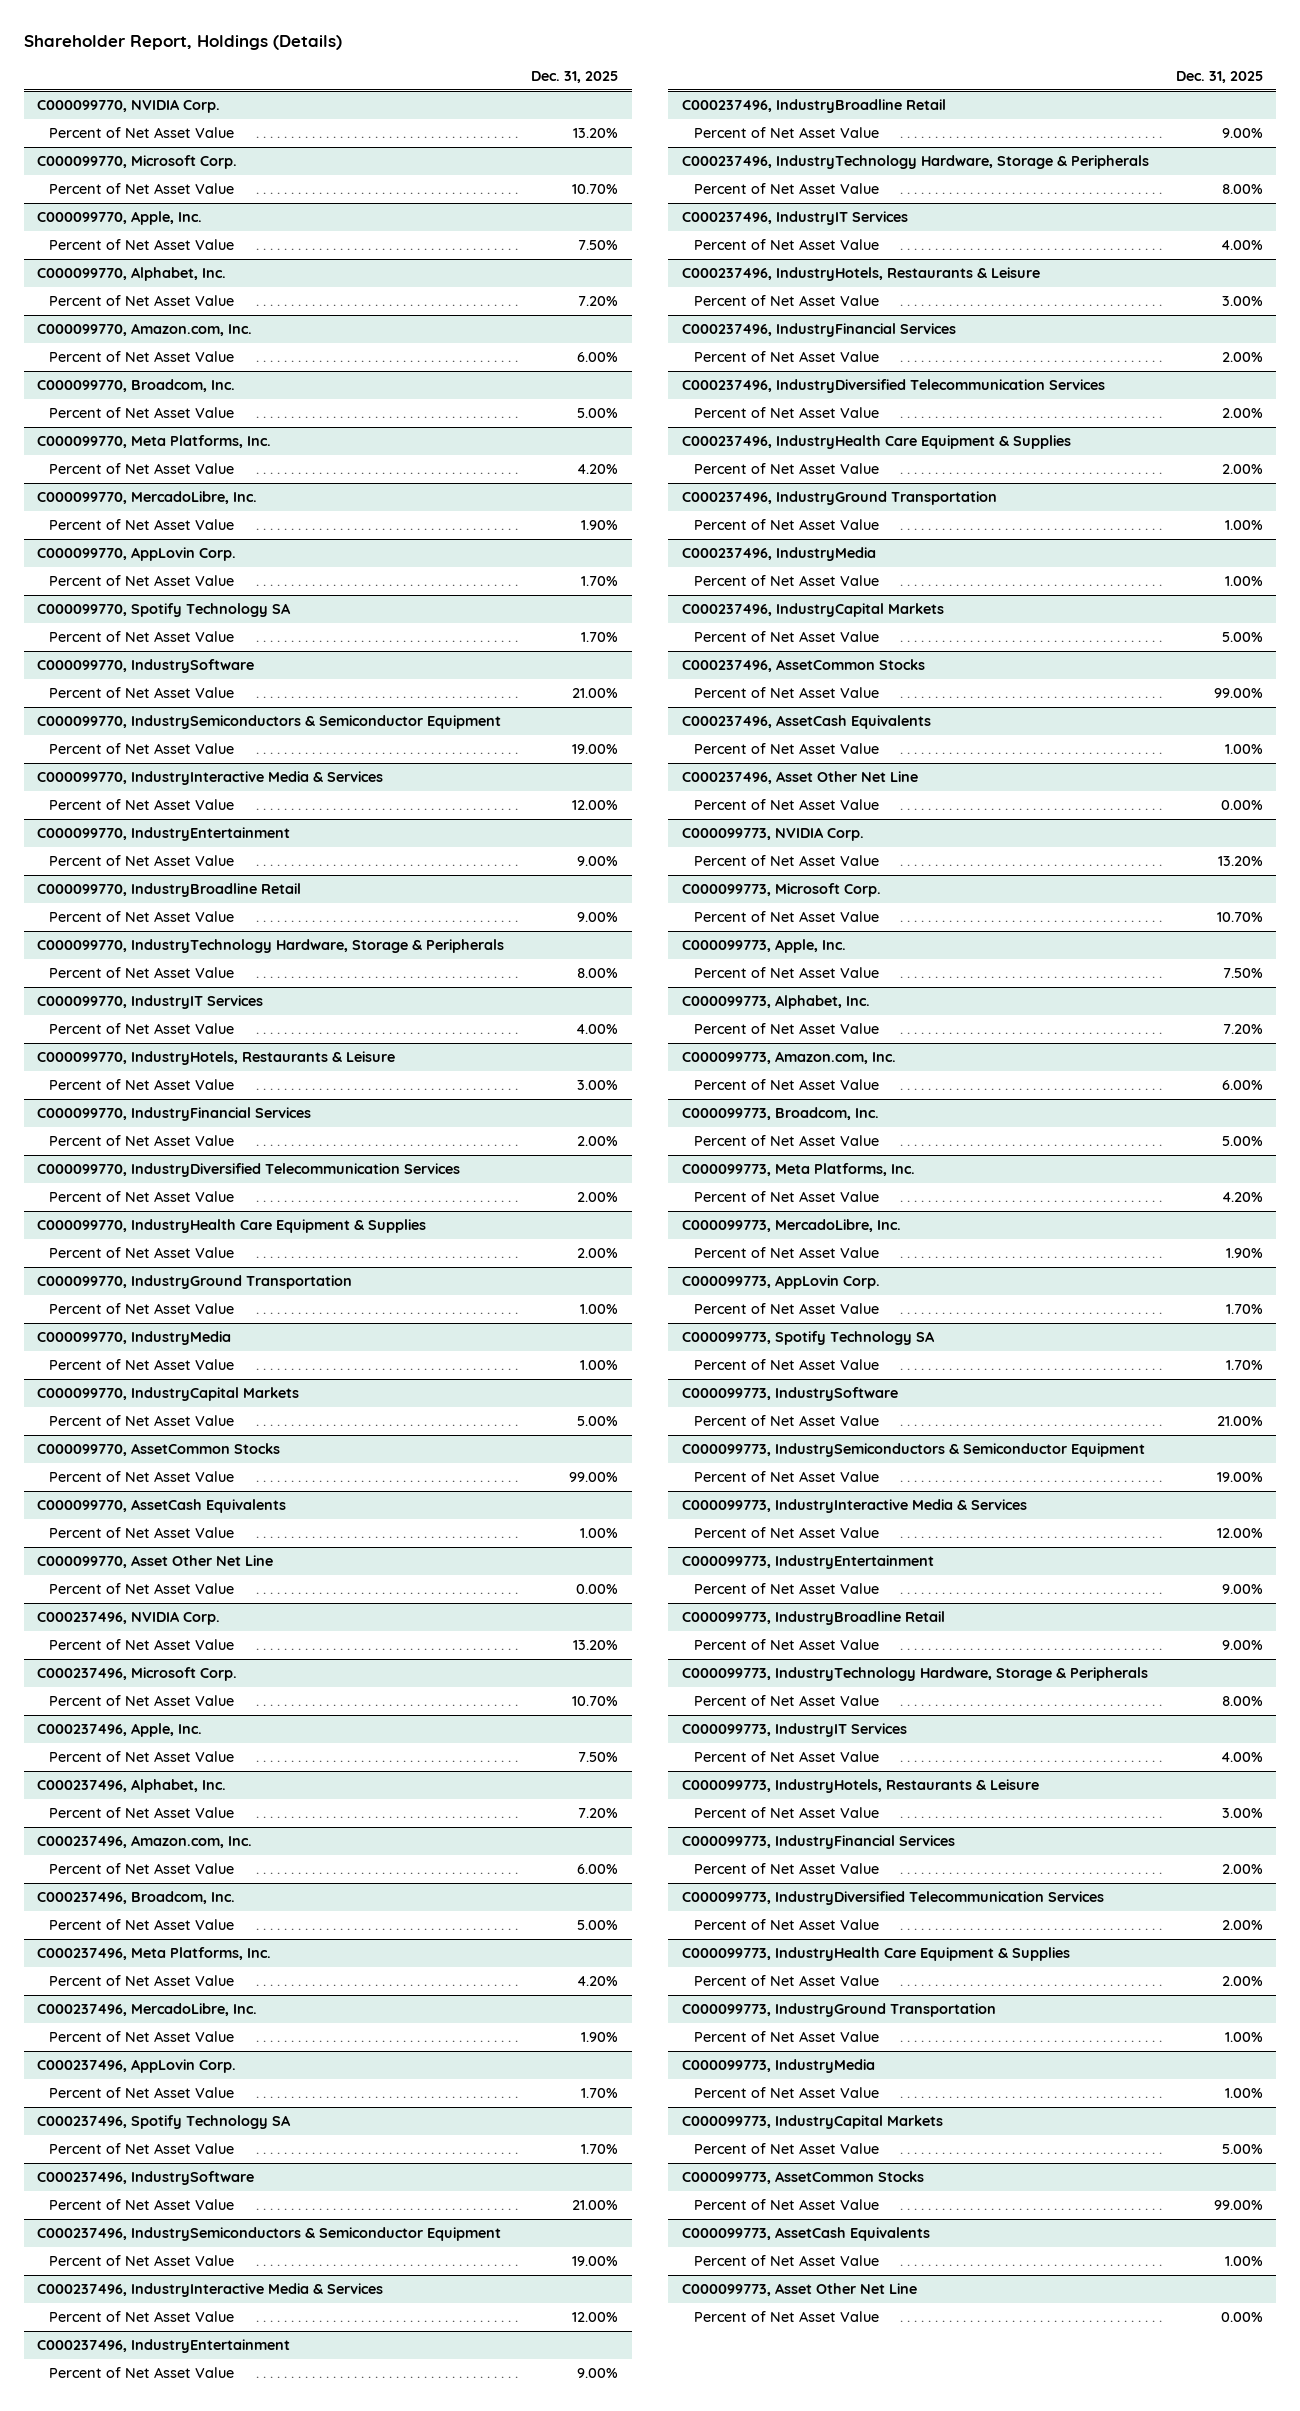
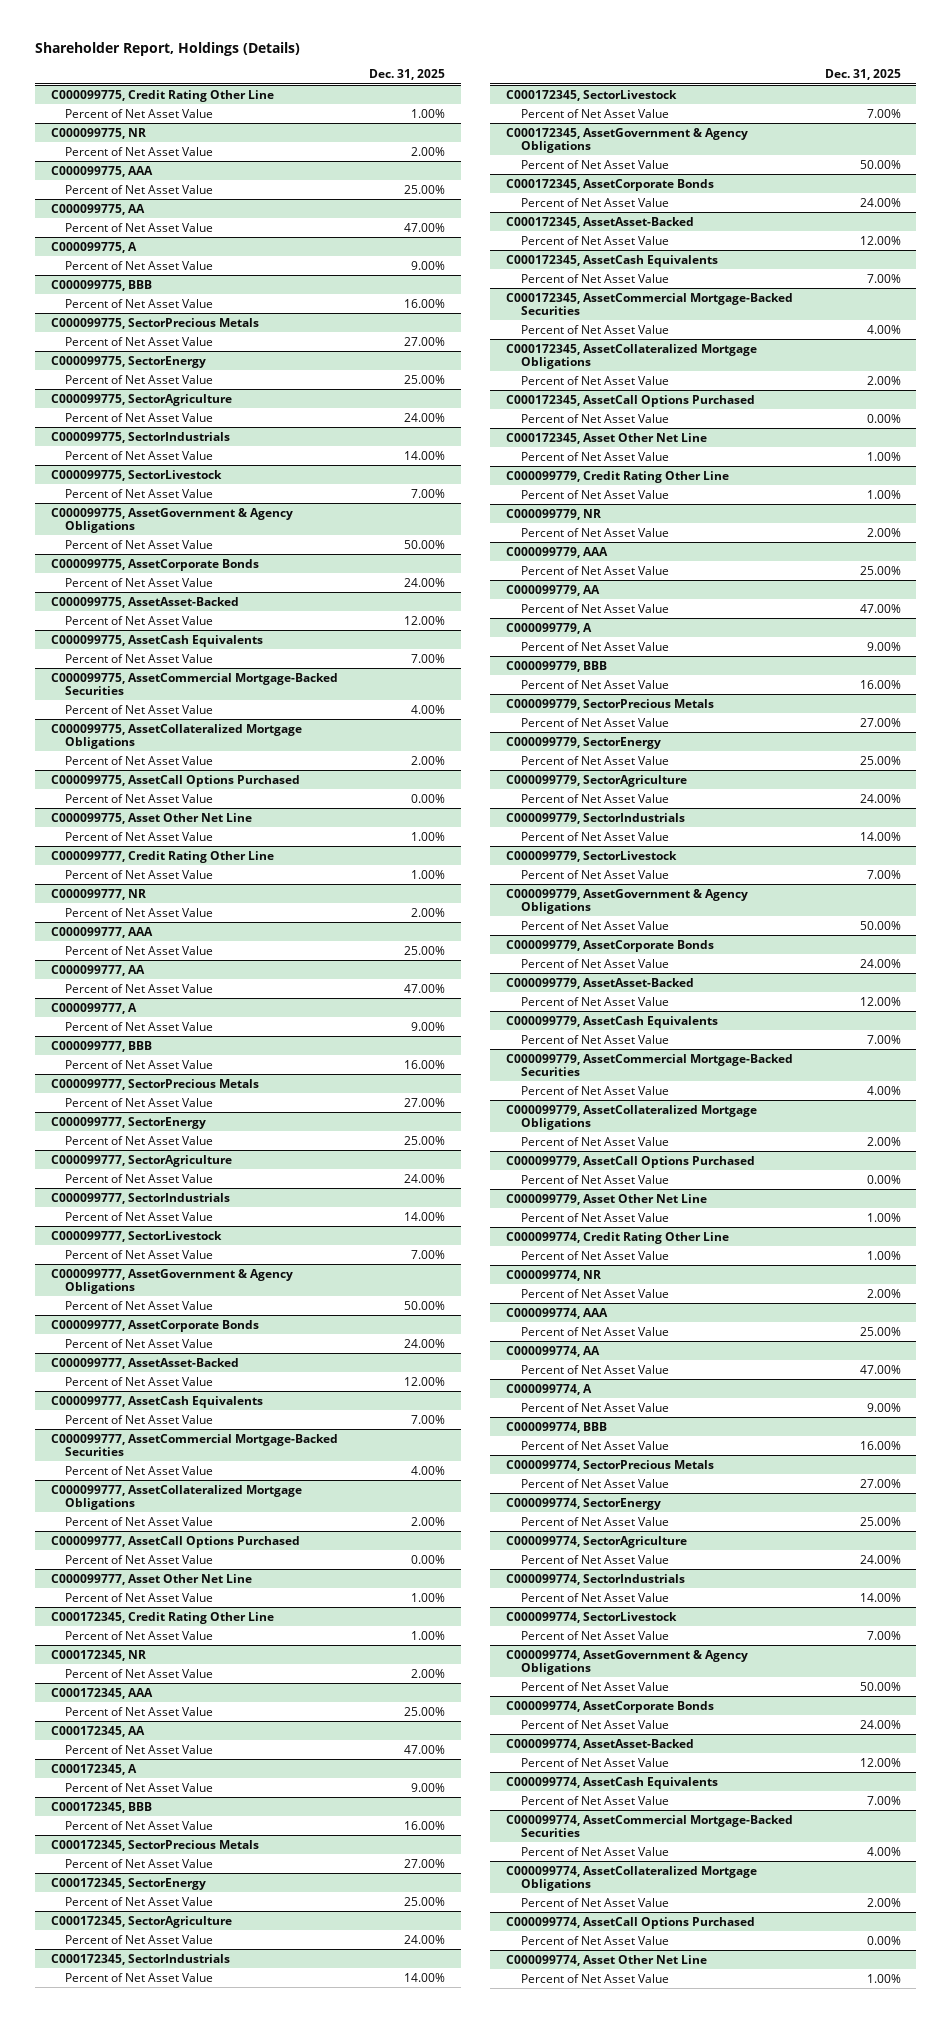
[37,99,221,114] C000099770, NVIDIA Corp. -> none
[37,155,238,170] C000099770, Microsoft Corp. -> none
[37,211,203,226] C000099770, Apple, Inc. -> none
[37,267,227,282] C000099770, Alphabet, Inc. -> none
[37,323,253,337] C000099770, Amazon.com, Inc. -> none
[49,351,235,363] Percent of Net Asset Value -> none
[37,379,236,393] C000099770, Broadcom, Inc. -> none
[49,407,235,419] Percent of Net Asset Value -> none
[37,435,272,449] C000099770, Meta Platforms, Inc. -> none
[49,463,235,475] Percent of Net Asset Value -> none
[37,491,258,505] C000099770, MercadoLibre, Inc. -> none
[49,519,235,531] Percent of Net Asset Value -> none
[37,547,237,562] C000099770, AppLovin Corp. -> none
[49,575,235,587] Percent of Net Asset Value -> none
[37,603,292,618] C000099770, Spotify Technology SA -> none
[49,631,235,643] Percent of Net Asset Value -> none
[37,659,255,674] C000099770, IndustrySoftware -> none
[49,687,235,699] Percent of Net Asset Value -> none
[37,715,502,730] C000099770, IndustrySemiconductors & Semiconductor Equipment -> none
[49,743,235,755] Percent of Net Asset Value -> none
[37,771,384,786] C000099770, IndustryInteractive Media & Services -> none
[49,799,235,811] Percent of Net Asset Value -> none
[37,827,291,842] C000099770, IndustryEntertainment -> none
[49,855,235,867] Percent of Net Asset Value -> none
[37,883,302,898] C000099770, IndustryBroadline Retail -> none
none -> [50,89,274,102] C000099775, Credit Rating Other Line
[573,128,619,139] 13.20% -> [411,108,446,118] 1.00%
none -> [50,127,146,139] C000099775, NR
[572,184,619,195] 10.70% -> [411,146,446,156] 2.00%
none -> [50,165,153,177] C000099775, AAA
[578,240,619,251] 7.50% -> [404,184,446,194] 25.00%
none -> [50,203,145,215] C000099775, AA
[578,296,619,307] 7.20% -> [404,222,446,232] 47.00%
none -> [50,241,137,253] C000099775, A
[37,939,505,954] C000099770, IndustryTechnology Hardware, Storage & Peripherals -> none
[37,995,264,1010] C000099770, IndustryIT Services -> none
none -> [50,279,152,291] C000099775, BBB
[577,968,619,979] 8.00% -> [404,298,446,308] 16.00%
none -> [50,317,259,329] C000099775, SectorPrecious Metals
none -> [65,336,214,346] Percent of Net Asset Value
none -> [50,355,206,368] C000099775, SectorEnergy
none -> [65,374,214,384] Percent of Net Asset Value
none -> [50,393,232,406] C000099775, SectorAgriculture
none -> [65,412,214,422] Percent of Net Asset Value
none -> [50,431,230,443] C000099775, SectorIndustrials
none -> [65,450,214,460] Percent of Net Asset Value
none -> [50,469,222,481] C000099775, SectorLivestock
none -> [65,488,214,498] Percent of Net Asset Value
none -> [50,507,293,534] C000099775, AssetGovernment & Agency Obligations
none -> [65,539,214,549] Percent of Net Asset Value
none -> [50,558,259,571] C000099775, AssetCorporate Bonds
none -> [65,577,214,587] Percent of Net Asset Value
none -> [50,596,239,608] C000099775, AssetAsset-Backed
none -> [65,615,214,625] Percent of Net Asset Value
none -> [50,634,263,647] C000099775, AssetCash Equivalents
none -> [65,653,214,663] Percent of Net Asset Value
none -> [50,672,338,696] C000099775, AssetCommercial Mortgage-Backed Securities
[37,1051,396,1066] C000099770, IndustryHotels, Restaurants & Leisure -> none
[49,1079,235,1091] Percent of Net Asset Value -> none
[37,1107,312,1122] C000099770, IndustryFinancial Services -> none
[49,1135,235,1147] Percent of Net Asset Value -> none
[37,1163,461,1178] C000099770, IndustryDiversified Telecommunication Services -> none
[49,1191,235,1203] Percent of Net Asset Value -> none
[37,1219,427,1234] C000099770, IndustryHealth Care Equipment & Supplies -> none
none -> [50,723,302,750] C000099775, AssetCollateralized Mortgage Obligations
[37,1275,353,1290] C000099770, IndustryGround Transportation -> none
[37,1331,232,1346] C000099770, IndustryMedia -> none
none -> [50,774,300,787] C000099775, AssetCall Options Purchased
[580,1304,619,1315] 1.00% -> [411,793,446,803] 0.00%
none -> [50,812,252,824] C000099775, Asset Other Net Line
[37,1387,300,1402] C000099770, IndustryCapital Markets -> none
[49,1415,235,1427] Percent of Net Asset Value -> none
[37,1443,281,1457] C000099770, AssetCommon Stocks -> none
[49,1471,235,1483] Percent of Net Asset Value -> none
[37,1499,287,1514] C000099770, AssetCash Equivalents -> none
none -> [50,850,274,863] C000099777, Credit Rating Other Line
[37,1555,274,1569] C000099770, Asset Other Net Line -> none
[37,1611,221,1626] C000237496, NVIDIA Corp. -> none
[37,1667,238,1682] C000237496, Microsoft Corp. -> none
[37,1723,203,1738] C000237496, Apple, Inc. -> none
[49,1751,235,1763] Percent of Net Asset Value -> none
[37,1779,227,1794] C000237496, Alphabet, Inc. -> none
[49,1807,235,1819] Percent of Net Asset Value -> none
[37,1835,253,1849] C000237496, Amazon.com, Inc. -> none
[49,1863,235,1875] Percent of Net Asset Value -> none
[37,1891,236,1905] C000237496, Broadcom, Inc. -> none
[49,1919,235,1931] Percent of Net Asset Value -> none
[37,1947,272,1961] C000237496, Meta Platforms, Inc. -> none
[49,1975,235,1987] Percent of Net Asset Value -> none
[37,2003,258,2017] C000237496, MercadoLibre, Inc. -> none
[49,2031,235,2043] Percent of Net Asset Value -> none
[37,2059,237,2074] C000237496, AppLovin Corp. -> none
[49,2087,235,2099] Percent of Net Asset Value -> none
[37,2115,292,2130] C000237496, Spotify Technology SA -> none
[49,2143,235,2155] Percent of Net Asset Value -> none
[37,2171,255,2186] C000237496, IndustrySoftware -> none
[49,2199,235,2211] Percent of Net Asset Value -> none
[37,2227,502,2242] C000237496, IndustrySemiconductors & Semiconductor Equipment -> none
[49,2255,235,2267] Percent of Net Asset Value -> none
[37,2283,384,2298] C000237496, IndustryInteractive Media & Services -> none
[49,2311,235,2323] Percent of Net Asset Value -> none
[37,2339,291,2354] C000237496, IndustryEntertainment -> none
[49,2367,235,2379] Percent of Net Asset Value -> none
[681,99,946,114] C000237496, IndustryBroadline Retail -> none
none -> [50,888,146,900] C000099777, NR
[576,1584,619,1595] 0.00% -> [411,907,446,917] 2.00%
none -> [50,926,153,938] C000099777, AAA
[573,1640,619,1651] 13.20% -> [404,945,446,955] 25.00%
none -> [50,964,145,976] C000099777, AA
[572,1696,619,1707] 10.70% -> [404,983,446,993] 47.00%
none -> [50,1002,137,1014] C000099777, A
[681,155,1149,170] C000237496, IndustryTechnology Hardware, Storage & Peripherals -> none
[681,211,908,226] C000237496, IndustryIT Services -> none
none -> [50,1040,152,1052] C000099777, BBB
[1221,184,1263,195] 8.00% -> [404,1059,446,1069] 16.00%
none -> [50,1078,259,1090] C000099777, SectorPrecious Metals
none -> [65,1097,214,1107] Percent of Net Asset Value
none -> [50,1116,206,1129] C000099777, SectorEnergy
none -> [65,1135,214,1145] Percent of Net Asset Value
none -> [50,1154,232,1167] C000099777, SectorAgriculture
none -> [65,1173,214,1183] Percent of Net Asset Value
none -> [50,1192,230,1204] C000099777, SectorIndustrials
none -> [65,1211,214,1221] Percent of Net Asset Value
none -> [50,1230,222,1242] C000099777, SectorLivestock
none -> [65,1249,214,1259] Percent of Net Asset Value
none -> [50,1268,293,1295] C000099777, AssetGovernment & Agency Obligations
none -> [65,1300,214,1310] Percent of Net Asset Value
none -> [50,1319,259,1332] C000099777, AssetCorporate Bonds
none -> [65,1338,214,1348] Percent of Net Asset Value
none -> [50,1357,239,1369] C000099777, AssetAsset-Backed
none -> [65,1376,214,1386] Percent of Net Asset Value
none -> [50,1395,263,1408] C000099777, AssetCash Equivalents
none -> [65,1414,214,1424] Percent of Net Asset Value
none -> [50,1433,338,1457] C000099777, AssetCommercial Mortgage-Backed Securities
[681,267,1040,282] C000237496, IndustryHotels, Restaurants & Leisure -> none
[693,295,879,307] Percent of Net Asset Value -> none
[681,323,956,338] C000237496, IndustryFinancial Services -> none
[693,351,879,363] Percent of Net Asset Value -> none
[681,379,1105,394] C000237496, IndustryDiversified Telecommunication Services -> none
[693,407,879,419] Percent of Net Asset Value -> none
[681,435,1071,450] C000237496, IndustryHealth Care Equipment & Supplies -> none
none -> [50,1484,302,1511] C000099777, AssetCollateralized Mortgage Obligations
[681,491,997,506] C000237496, IndustryGround Transportation -> none
[681,547,876,562] C000237496, IndustryMedia -> none
none -> [50,1535,300,1548] C000099777, AssetCall Options Purchased
[1224,520,1263,531] 1.00% -> [411,1554,446,1564] 0.00%
none -> [50,1573,252,1585] C000099777, Asset Other Net Line
[681,603,944,618] C000237496, IndustryCapital Markets -> none
[693,631,879,643] Percent of Net Asset Value -> none
[681,659,925,673] C000237496, AssetCommon Stocks -> none
[693,687,879,699] Percent of Net Asset Value -> none
[681,715,931,730] C000237496, AssetCash Equivalents -> none
none -> [50,1611,274,1624] C000172345, Credit Rating Other Line
[681,771,918,785] C000237496, Asset Other Net Line -> none
[681,827,864,842] C000099773, NVIDIA Corp. -> none
[681,883,881,898] C000099773, Microsoft Corp. -> none
[681,939,846,954] C000099773, Apple, Inc. -> none
[693,967,879,979] Percent of Net Asset Value -> none
[681,995,870,1010] C000099773, Alphabet, Inc. -> none
[693,1023,879,1035] Percent of Net Asset Value -> none
[681,1051,896,1065] C000099773, Amazon.com, Inc. -> none
[693,1079,879,1091] Percent of Net Asset Value -> none
[681,1107,879,1121] C000099773, Broadcom, Inc. -> none
[693,1135,879,1147] Percent of Net Asset Value -> none
[681,1163,915,1177] C000099773, Meta Platforms, Inc. -> none
[693,1191,879,1203] Percent of Net Asset Value -> none
[681,1219,901,1233] C000099773, MercadoLibre, Inc. -> none
[693,1247,879,1259] Percent of Net Asset Value -> none
[681,1275,880,1290] C000099773, AppLovin Corp. -> none
[693,1303,879,1315] Percent of Net Asset Value -> none
[681,1331,935,1346] C000099773, Spotify Technology SA -> none
[693,1359,879,1371] Percent of Net Asset Value -> none
[681,1387,898,1402] C000099773, IndustrySoftware -> none
[693,1415,879,1427] Percent of Net Asset Value -> none
[681,1443,1145,1458] C000099773, IndustrySemiconductors & Semiconductor Equipment -> none
[693,1471,879,1483] Percent of Net Asset Value -> none
[681,1499,1027,1514] C000099773, IndustryInteractive Media & Services -> none
[693,1527,879,1539] Percent of Net Asset Value -> none
[681,1555,934,1570] C000099773, IndustryEntertainment -> none
[693,1583,879,1595] Percent of Net Asset Value -> none
[681,1611,945,1626] C000099773, IndustryBroadline Retail -> none
none -> [50,1649,146,1661] C000172345, NR
[1220,800,1263,811] 0.00% -> [411,1668,446,1678] 2.00%
none -> [50,1687,153,1699] C000172345, AAA
[1217,856,1263,867] 13.20% -> [404,1706,446,1716] 25.00%
none -> [50,1725,145,1737] C000172345, AA
[1216,912,1263,923] 10.70% -> [404,1744,446,1754] 47.00%
none -> [50,1763,137,1775] C000172345, A
[681,1667,1148,1682] C000099773, IndustryTechnology Hardware, Storage & Peripherals -> none
[681,1723,907,1738] C000099773, IndustryIT Services -> none
none -> [50,1801,152,1813] C000172345, BBB
[1221,1696,1263,1707] 8.00% -> [404,1820,446,1830] 16.00%
none -> [50,1839,259,1851] C000172345, SectorPrecious Metals
none -> [65,1858,214,1868] Percent of Net Asset Value
none -> [50,1877,206,1890] C000172345, SectorEnergy
none -> [65,1896,214,1906] Percent of Net Asset Value
none -> [50,1915,232,1928] C000172345, SectorAgriculture
none -> [65,1934,214,1944] Percent of Net Asset Value
none -> [50,1953,230,1965] C000172345, SectorIndustrials
none -> [65,1972,214,1982] Percent of Net Asset Value
none -> [506,89,678,101] C000172345, SectorLivestock
none -> [520,108,669,118] Percent of Net Asset Value
none -> [506,127,749,154] C000172345, AssetGovernment & Agency Obligations
none -> [520,159,669,169] Percent of Net Asset Value
none -> [506,178,715,191] C000172345, AssetCorporate Bonds
none -> [520,197,669,207] Percent of Net Asset Value
none -> [506,216,695,228] C000172345, AssetAsset-Backed
none -> [520,235,669,245] Percent of Net Asset Value
none -> [506,254,719,267] C000172345, AssetCash Equivalents
none -> [520,273,669,283] Percent of Net Asset Value
none -> [506,292,794,316] C000172345, AssetCommercial Mortgage-Backed Securities
[681,1779,1039,1794] C000099773, IndustryHotels, Restaurants & Leisure -> none
[693,1807,879,1819] Percent of Net Asset Value -> none
[681,1835,955,1850] C000099773, IndustryFinancial Services -> none
none -> [506,343,758,370] C000172345, AssetCollateralized Mortgage Obligations
[681,1891,1104,1906] C000099773, IndustryDiversified Telecommunication Services -> none
none -> [506,394,756,407] C000172345, AssetCall Options Purchased
none -> [520,413,669,423] Percent of Net Asset Value
none -> [506,432,708,444] C000172345, Asset Other Net Line
none -> [520,451,669,461] Percent of Net Asset Value
none -> [506,470,730,483] C000099779, Credit Rating Other Line
none -> [520,489,669,499] Percent of Net Asset Value
none -> [506,508,602,520] C000099779, NR
[681,1947,1070,1962] C000099773, IndustryHealth Care Equipment & Supplies -> none
none -> [506,546,609,558] C000099779, AAA
none -> [520,565,669,575] Percent of Net Asset Value
none -> [506,584,601,596] C000099779, AA
none -> [520,603,669,613] Percent of Net Asset Value
none -> [506,622,593,634] C000099779, A
none -> [520,641,669,651] Percent of Net Asset Value
none -> [506,660,608,672] C000099779, BBB
none -> [520,679,669,689] Percent of Net Asset Value
none -> [506,698,715,710] C000099779, SectorPrecious Metals
none -> [520,717,669,727] Percent of Net Asset Value
none -> [506,736,662,749] C000099779, SectorEnergy
none -> [520,755,669,765] Percent of Net Asset Value
none -> [506,774,688,787] C000099779, SectorAgriculture
none -> [520,793,669,803] Percent of Net Asset Value
none -> [506,812,686,824] C000099779, SectorIndustrials
none -> [520,831,669,841] Percent of Net Asset Value
none -> [506,850,678,862] C000099779, SectorLivestock
none -> [520,869,669,879] Percent of Net Asset Value
none -> [506,888,749,915] C000099779, AssetGovernment & Agency Obligations
none -> [520,920,669,930] Percent of Net Asset Value
none -> [506,939,715,952] C000099779, AssetCorporate Bonds
none -> [520,958,669,968] Percent of Net Asset Value
none -> [506,977,695,989] C000099779, AssetAsset-Backed
none -> [520,996,669,1006] Percent of Net Asset Value
none -> [506,1015,719,1028] C000099779, AssetCash Equivalents
none -> [520,1034,669,1044] Percent of Net Asset Value
none -> [506,1053,794,1077] C000099779, AssetCommercial Mortgage-Backed Securities
none -> [520,1085,669,1095] Percent of Net Asset Value
none -> [506,1104,758,1131] C000099779, AssetCollateralized Mortgage Obligations
[681,2003,996,2018] C000099773, IndustryGround Transportation -> none
[681,2059,875,2074] C000099773, IndustryMedia -> none
none -> [506,1155,756,1168] C000099779, AssetCall Options Purchased
[1224,2032,1263,2043] 1.00% -> [866,1174,901,1184] 0.00%
none -> [506,1193,708,1205] C000099779, Asset Other Net Line
[681,2115,943,2130] C000099773, IndustryCapital Markets -> none
[693,2143,879,2155] Percent of Net Asset Value -> none
[681,2171,924,2185] C000099773, AssetCommon Stocks -> none
[693,2199,879,2211] Percent of Net Asset Value -> none
[681,2227,930,2242] C000099773, AssetCash Equivalents -> none
none -> [506,1231,730,1244] C000099774, Credit Rating Other Line
[681,2283,917,2297] C000099773, Asset Other Net Line -> none
none -> [506,1269,602,1281] C000099774, NR
none -> [520,1288,669,1298] Percent of Net Asset Value
none -> [506,1307,609,1319] C000099774, AAA
none -> [520,1326,669,1336] Percent of Net Asset Value
none -> [506,1345,601,1357] C000099774, AA
none -> [520,1364,669,1374] Percent of Net Asset Value
none -> [506,1383,593,1395] C000099774, A
none -> [520,1402,669,1412] Percent of Net Asset Value
none -> [506,1421,608,1433] C000099774, BBB
none -> [520,1440,669,1450] Percent of Net Asset Value
none -> [506,1459,715,1471] C000099774, SectorPrecious Metals
none -> [520,1478,669,1488] Percent of Net Asset Value
none -> [506,1497,662,1510] C000099774, SectorEnergy
none -> [520,1516,669,1526] Percent of Net Asset Value
none -> [506,1535,688,1548] C000099774, SectorAgriculture
none -> [520,1554,669,1564] Percent of Net Asset Value
none -> [506,1573,686,1585] C000099774, SectorIndustrials
none -> [520,1592,669,1602] Percent of Net Asset Value
none -> [506,1611,678,1623] C000099774, SectorLivestock
none -> [520,1630,669,1640] Percent of Net Asset Value
none -> [506,1649,749,1676] C000099774, AssetGovernment & Agency Obligations
none -> [520,1681,669,1691] Percent of Net Asset Value
none -> [506,1700,715,1713] C000099774, AssetCorporate Bonds
none -> [520,1719,669,1729] Percent of Net Asset Value
none -> [506,1738,695,1750] C000099774, AssetAsset-Backed
none -> [520,1757,669,1767] Percent of Net Asset Value
none -> [506,1776,719,1789] C000099774, AssetCash Equivalents
none -> [520,1795,669,1805] Percent of Net Asset Value
none -> [506,1814,794,1838] C000099774, AssetCommercial Mortgage-Backed Securities
none -> [520,1846,669,1856] Percent of Net Asset Value
none -> [506,1865,758,1892] C000099774, AssetCollateralized Mortgage Obligations
none -> [520,1897,669,1907] Percent of Net Asset Value
none -> [506,1916,756,1929] C000099774, AssetCall Options Purchased
none -> [506,1954,708,1966] C000099774, Asset Other Net Line
none -> [520,1973,669,1983] Percent of Net Asset Value

